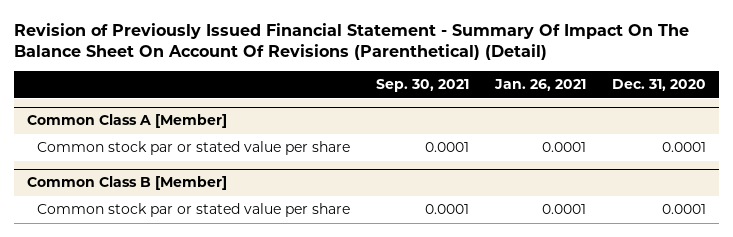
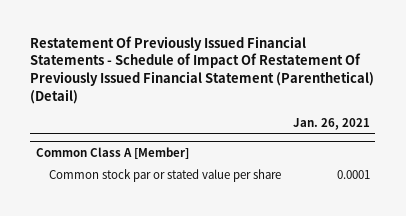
[14,22,690,61] Revision of Previously Issued Financial Statement - Summary Of Impact On The Balance Sheet On Account Of Revisions (Parenthetical) (Detail) -> [30,35,375,104] Restatement Of Previously Issued Financial Statements - Schedule of Impact Of Restatement Of Previously Issued Financial Statement (Parenthetical) (Detail)
[376,79,470,93] Sep. 30, 2021 -> none
[611,79,706,92] Dec. 31, 2020 -> none
[26,176,227,191] Common Class B [Member] -> none
[37,203,351,218] Common stock par or stated value per share -> none

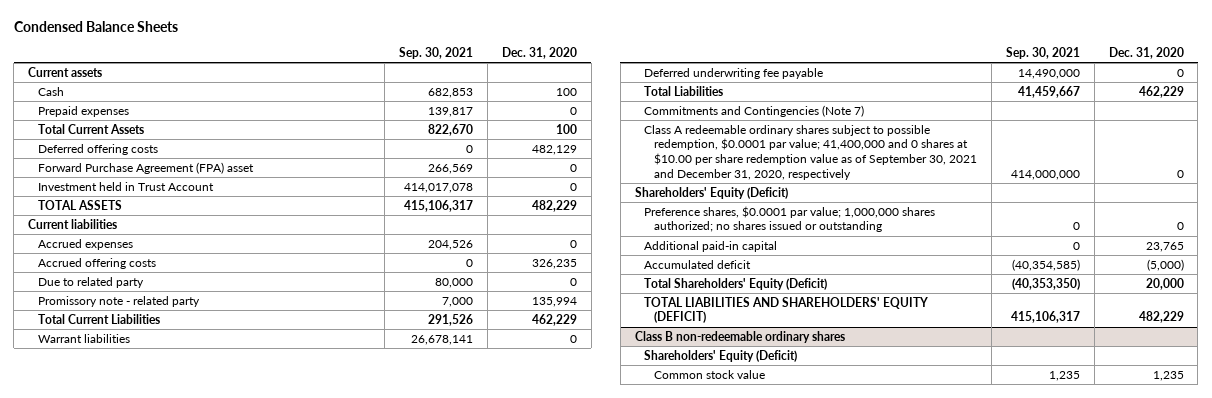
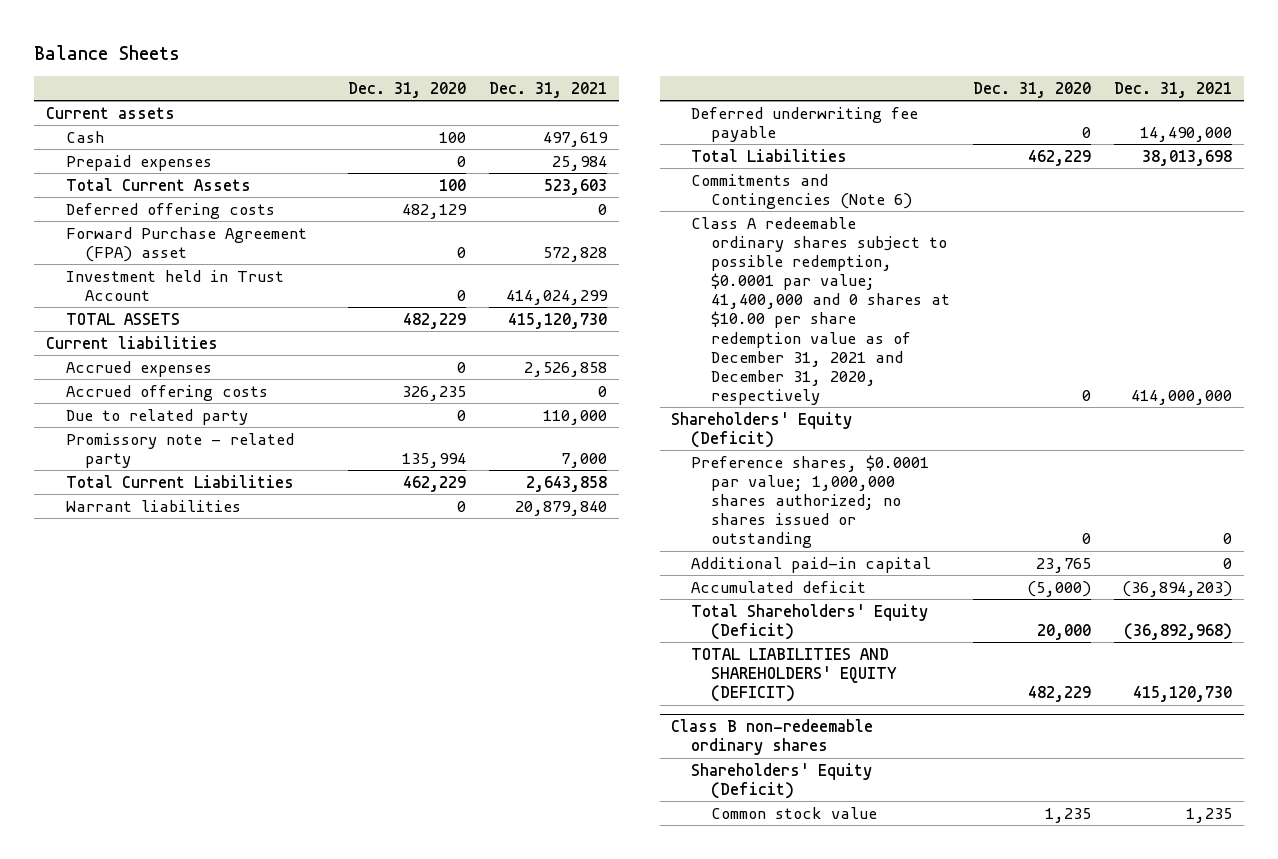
[13,20,178,32] Condensed Balance Sheets -> [34,44,181,60] Balance Sheets
[399,47,474,60] Sep. 30, 2021 -> none
none -> [489,81,608,98] Dec. 31, 2021
[644,104,865,117] Commitments and Contingencies (Note 7) -> [690,173,912,209] Commitments and Contingencies (Note 6)
[644,124,978,181] Class A redeemable ordinary shares subject to possible redemption, $0.0001 par value; 41,400,000 and 0 shares at $10.00 per share redemption value as of September 30, 2021 and December 31, 2020, respectively -> [690,216,950,405] Class A redeemable ordinary shares subject to possible redemption, $0.0001 par value; 41,400,000 and 0 shares at $10.00 per share redemption value as of December 31, 2021 and December 31, 2020, respectively

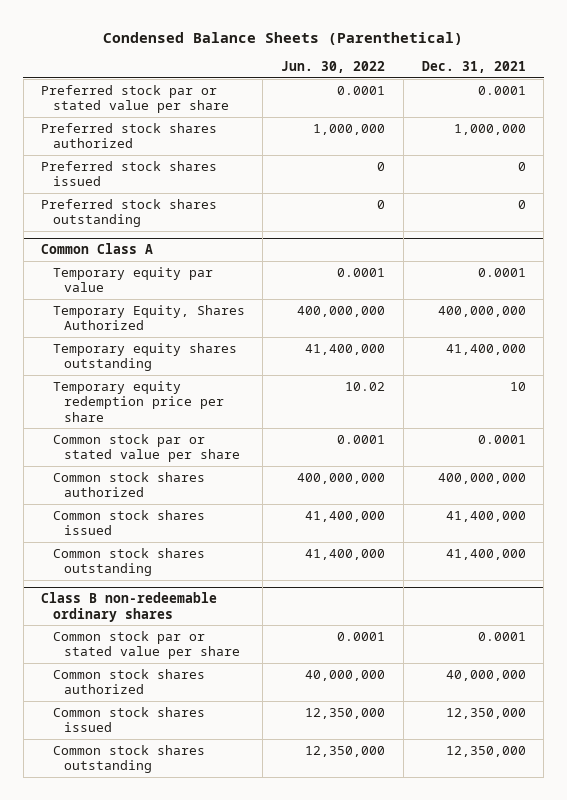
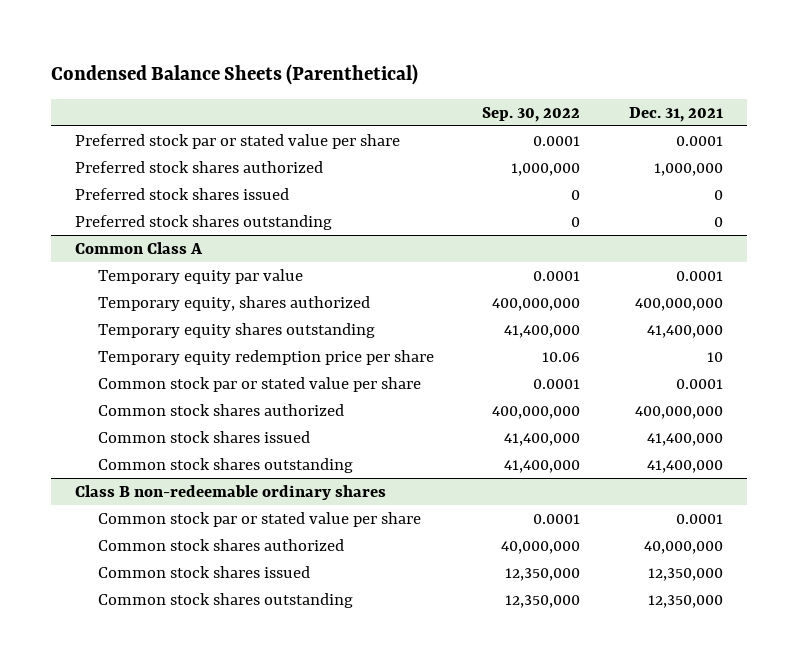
[281,61,386,74] Jun. 30, 2022 -> none
none -> [482,106,581,122] Sep. 30, 2022
[52,304,245,331] Temporary Equity, Shares Authorized -> [97,295,370,311] Temporary equity, shares authorized

